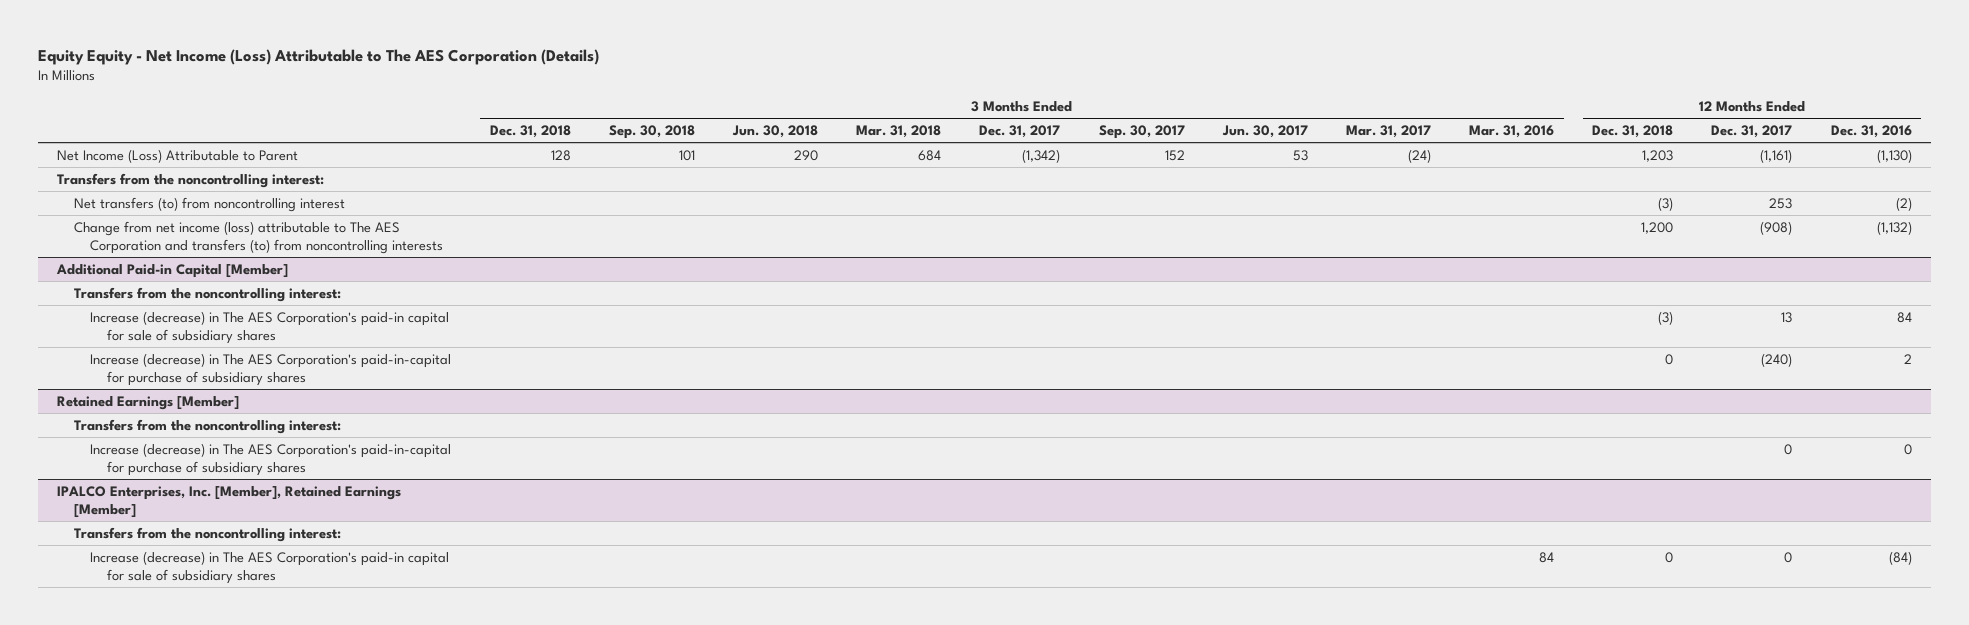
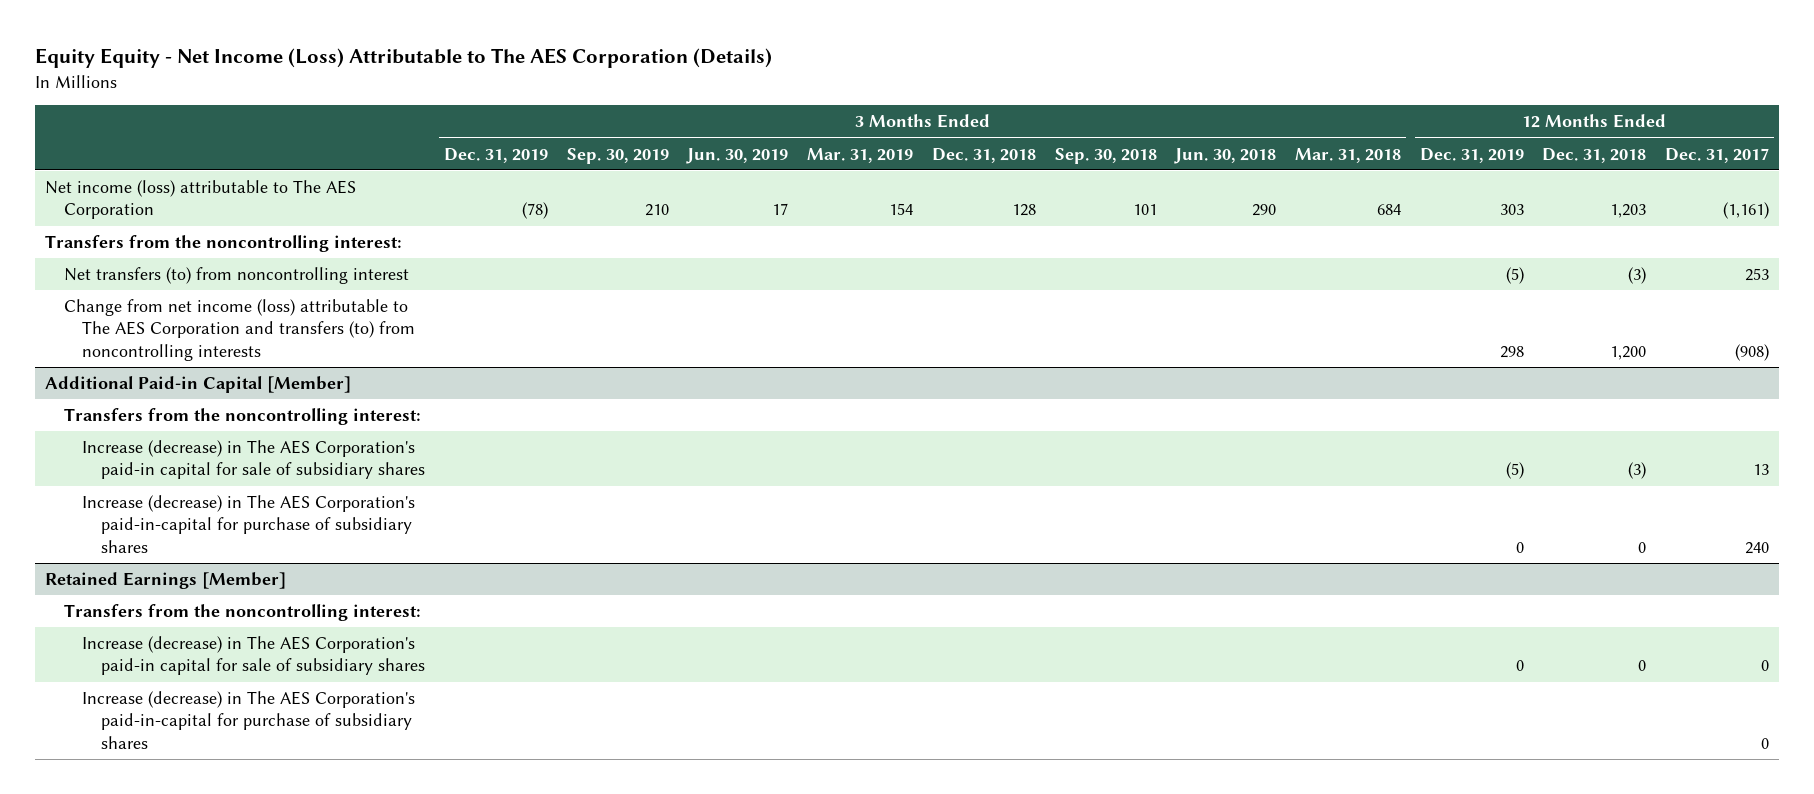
[979,125,1061,139] Dec. 31, 2017 -> none
[1098,125,1185,140] Sep. 30, 2017 -> none
[1221,125,1308,139] Jun. 30, 2017 -> none
[1345,125,1431,139] Mar. 31, 2017 -> none
[1469,125,1555,139] Mar. 31, 2016 -> none
[1830,125,1912,139] Dec. 31, 2016 -> none
none -> [443,147,548,163] Dec. 31, 2019
none -> [566,147,669,164] Sep. 30, 2019
none -> [686,147,789,164] Jun. 30, 2019
none -> [807,147,914,163] Mar. 31, 2019
none -> [1419,147,1524,163] Dec. 31, 2019
[57,148,299,163] Net Income (Loss) Attributable to Parent -> [44,179,356,220] Net income (loss) attributable to The AES Corporation
[1761,352,1793,367] (240) -> [1745,541,1770,554] 240
[57,485,402,519] IPALCO Enterprises, Inc. [Member], Retained Earnings [Member] -> none
[73,526,341,542] Transfers from the noncontrolling interest: -> none
[90,442,452,477] Increase (decrease) in The AES Corporation's paid-in-capital for purchase of subsidiary shares -> [82,690,416,749] Increase (decrease) in The AES Corporation's paid-in-capital for purchase of subsidiary shares

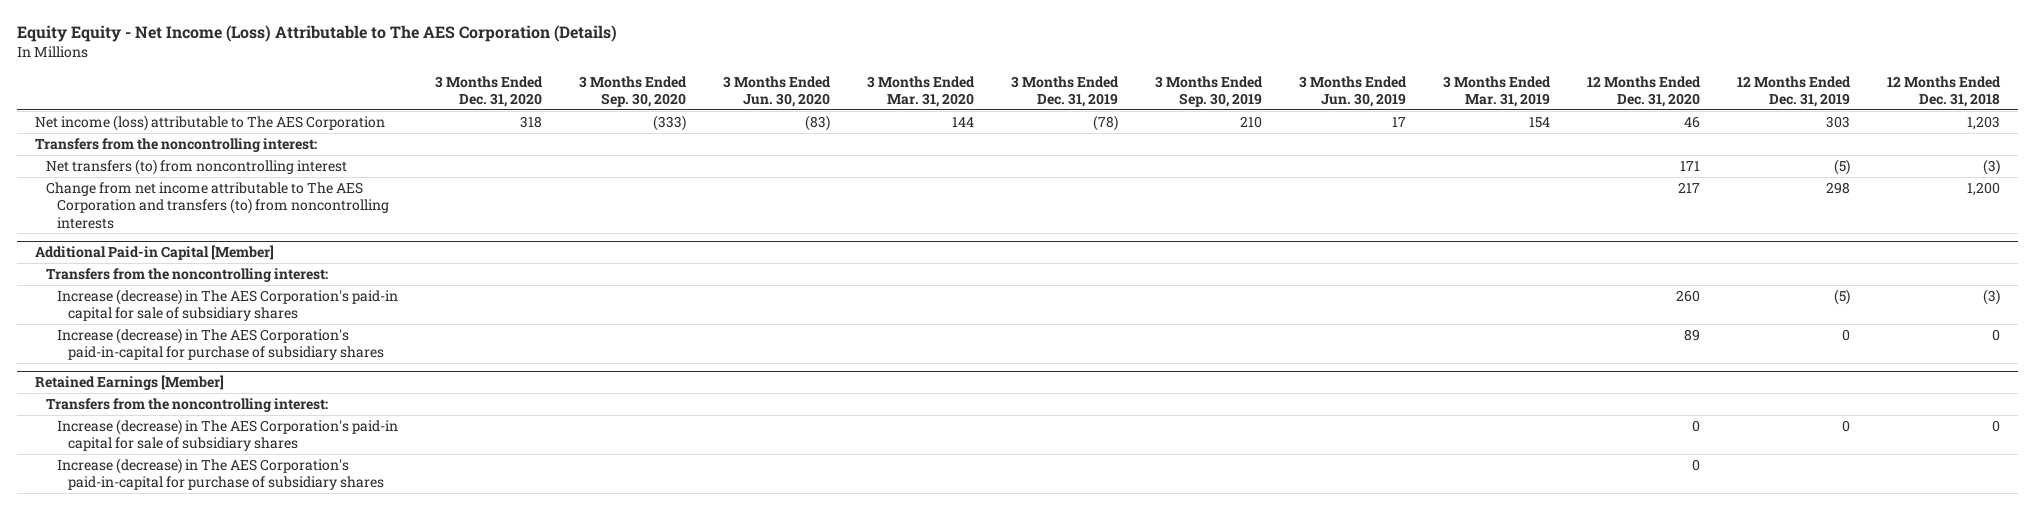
[931,147,1036,163] Dec. 31, 2018 -> none
[1054,147,1157,164] Sep. 30, 2018 -> none
[1174,147,1277,164] Jun. 30, 2018 -> none
[1295,147,1402,163] Mar. 31, 2018 -> none
[1665,147,1770,163] Dec. 31, 2017 -> none
none -> [434,75,543,108] 3 Months Ended Dec. 31, 2020
none -> [578,75,687,108] 3 Months Ended Sep. 30, 2020
none -> [722,75,831,108] 3 Months Ended Jun. 30, 2020
none -> [866,75,975,108] 3 Months Ended Mar. 31, 2020
none -> [1586,75,1701,108] 12 Months Ended Dec. 31, 2020
[63,298,416,361] Change from net income (loss) attributable to The AES Corporation and transfers (to) from noncontrolling interests -> [46,181,389,229] Change from net income attributable to The AES Corporation and transfers (to) from noncontrolling interests

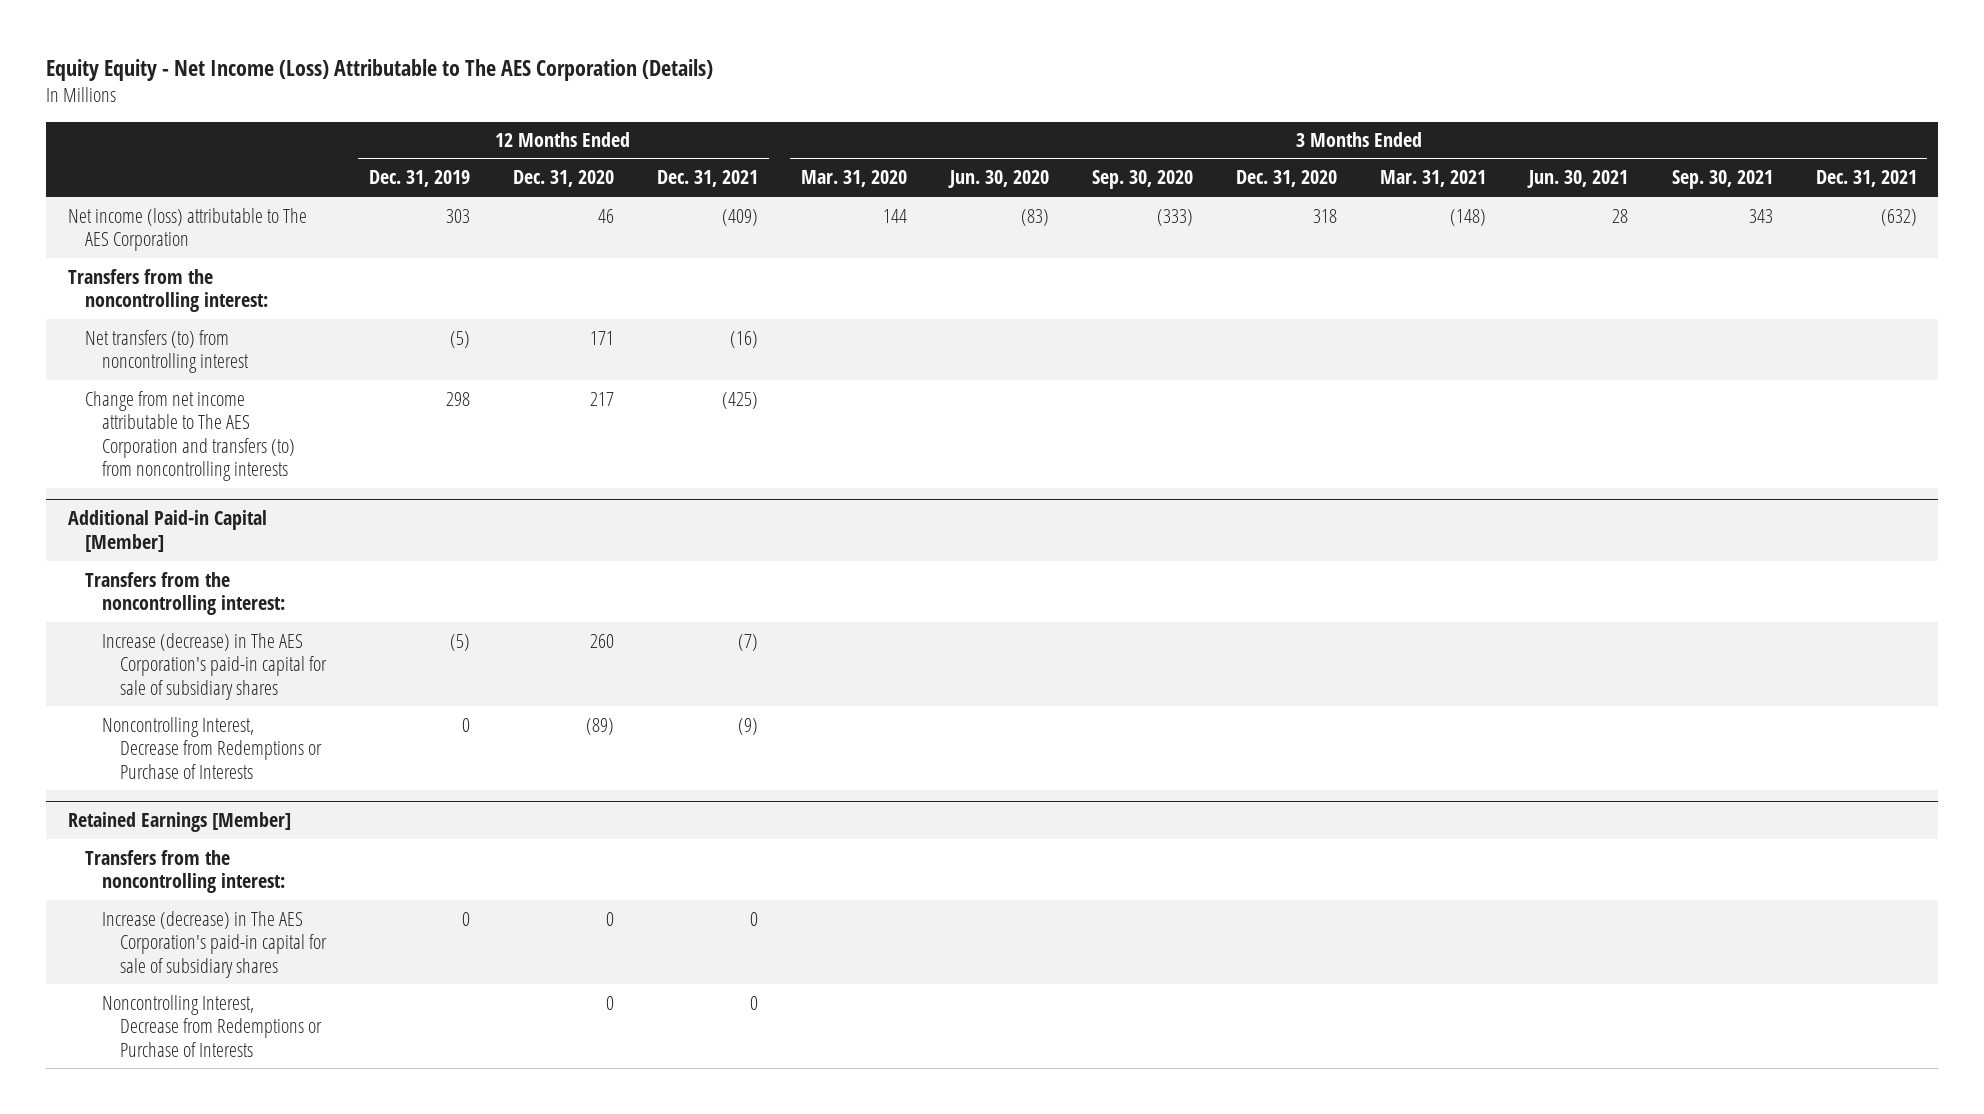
[1010,75,1119,108] 3 Months Ended Dec. 31, 2019 -> none
[1154,75,1263,108] 3 Months Ended Sep. 30, 2019 -> none
[1298,75,1407,108] 3 Months Ended Jun. 30, 2019 -> none
[1442,75,1551,108] 3 Months Ended Mar. 31, 2019 -> none
[1886,75,2001,108] 12 Months Ended Dec. 31, 2018 -> none
none -> [657,170,759,188] Dec. 31, 2021
none -> [1380,170,1487,188] Mar. 31, 2021
none -> [1527,170,1629,189] Jun. 30, 2021
none -> [1671,170,1773,190] Sep. 30, 2021
none -> [1815,170,1917,188] Dec. 31, 2021
[56,327,384,361] Increase (decrease) in The AES Corporation's paid-in-capital for purchase of subsidiary shares -> none
none -> [102,716,322,779] Noncontrolling Interest, Decrease from Redemptions or Purchase of Interests
[56,457,384,491] Increase (decrease) in The AES Corporation's paid-in-capital for purchase of subsidiary shares -> [102,994,322,1057] Noncontrolling Interest, Decrease from Redemptions or Purchase of Interests

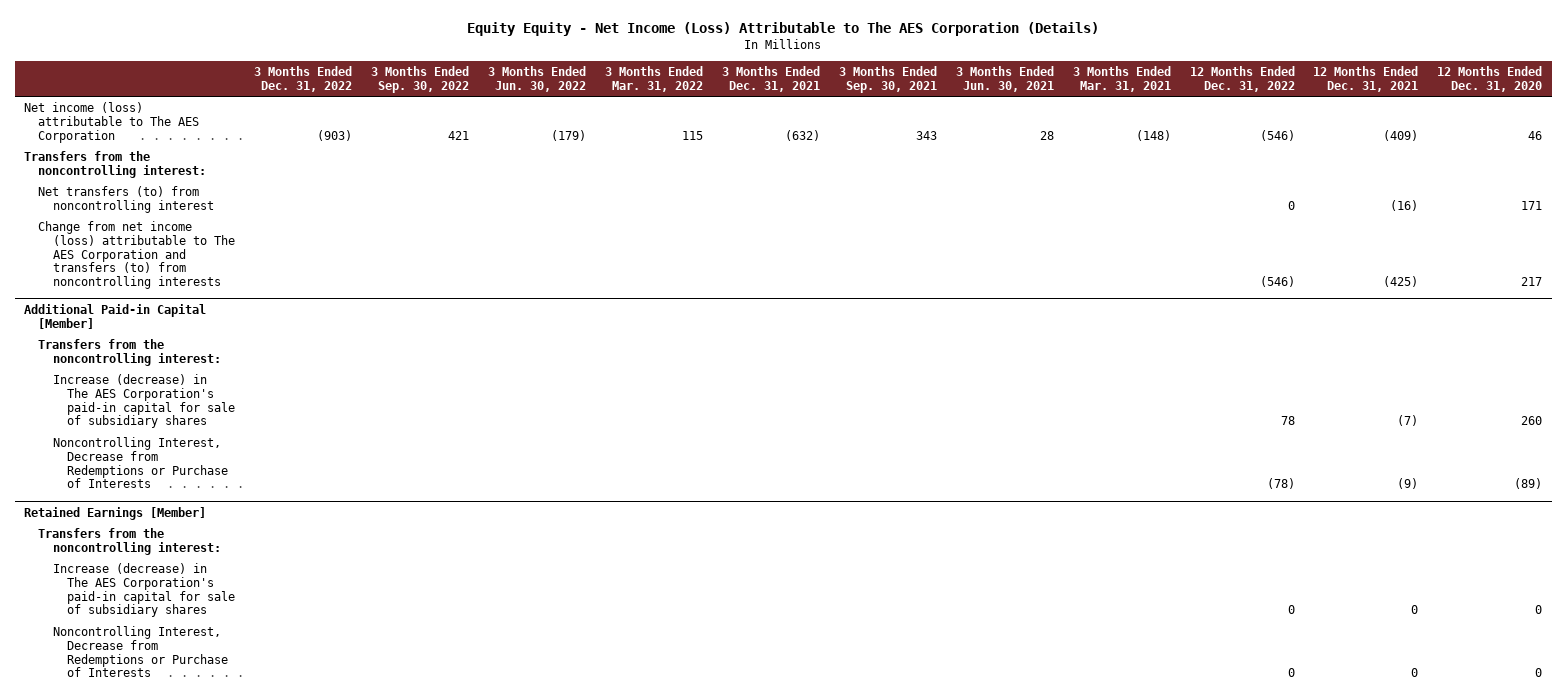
[368,170,470,188] Dec. 31, 2019 -> none
[801,170,908,188] Mar. 31, 2020 -> none
[948,170,1050,189] Jun. 30, 2020 -> none
[1092,170,1194,190] Sep. 30, 2020 -> none
[1236,170,1338,188] Dec. 31, 2020 -> none
none -> [253,66,352,92] 3 Months Ended Dec. 31, 2022
none -> [370,66,469,93] 3 Months Ended Sep. 30, 2022
none -> [487,66,586,92] 3 Months Ended Jun. 30, 2022
none -> [604,66,703,92] 3 Months Ended Mar. 31, 2022
none -> [1189,66,1295,92] 12 Months Ended Dec. 31, 2022
[85,390,296,482] Change from net income attributable to The AES Corporation and transfers (to) from noncontrolling interests -> [38,220,235,290] Change from net income (loss) attributable to The AES Corporation and transfers (to) from noncontrolling interests

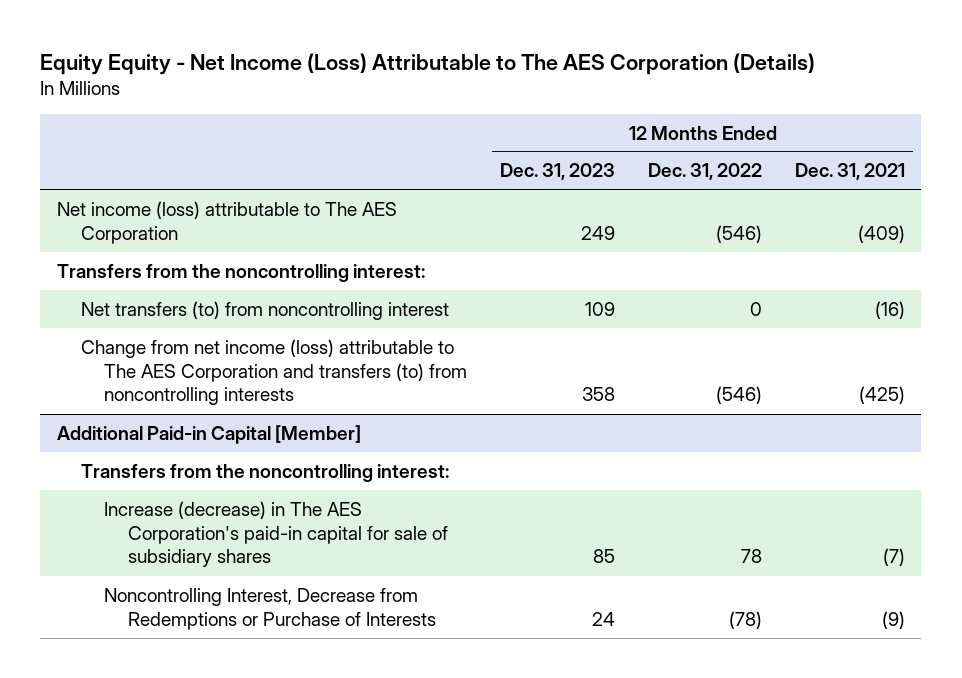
[253,66,352,92] 3 Months Ended Dec. 31, 2022 -> none
[370,66,469,93] 3 Months Ended Sep. 30, 2022 -> none
[487,66,586,92] 3 Months Ended Jun. 30, 2022 -> none
[604,66,703,92] 3 Months Ended Mar. 31, 2022 -> none
[721,66,820,92] 3 Months Ended Dec. 31, 2021 -> none
[838,66,937,93] 3 Months Ended Sep. 30, 2021 -> none
[955,66,1054,92] 3 Months Ended Jun. 30, 2021 -> none
[1072,66,1171,92] 3 Months Ended Mar. 31, 2021 -> none
[1437,66,1543,92] 12 Months Ended Dec. 31, 2020 -> none
none -> [500,163,616,181] Dec. 31, 2023
[24,506,207,520] Retained Earnings [Member] -> none
[38,527,221,555] Transfers from the noncontrolling interest: -> none
[52,562,235,618] Increase (decrease) in The AES Corporation's paid-in capital for sale of subsidiary shares -> none
[52,625,228,678] Noncontrolling Interest, Decrease from Redemptions or Purchase of Interests -> none

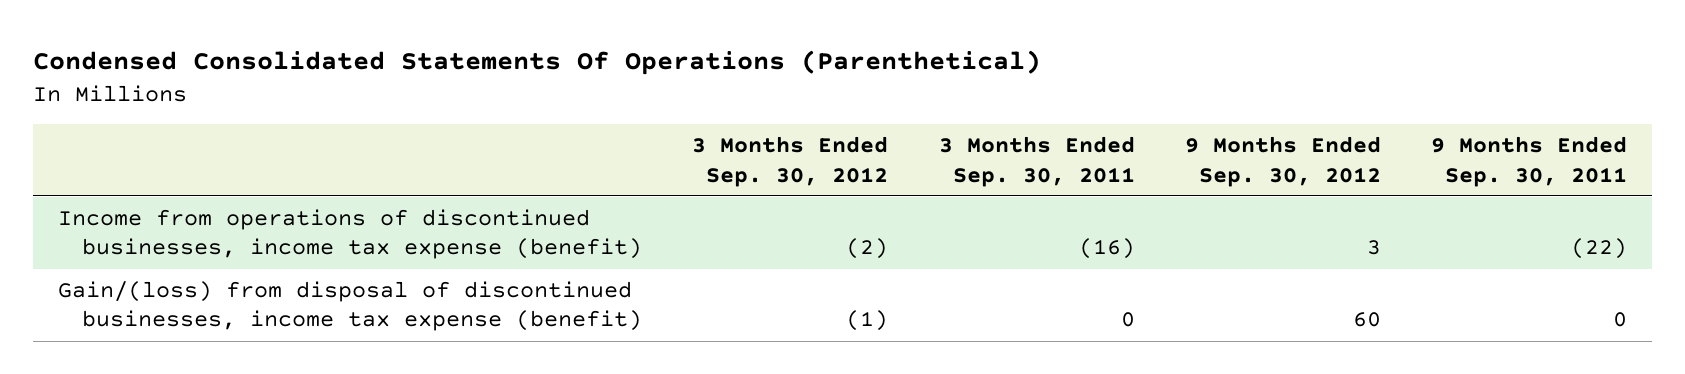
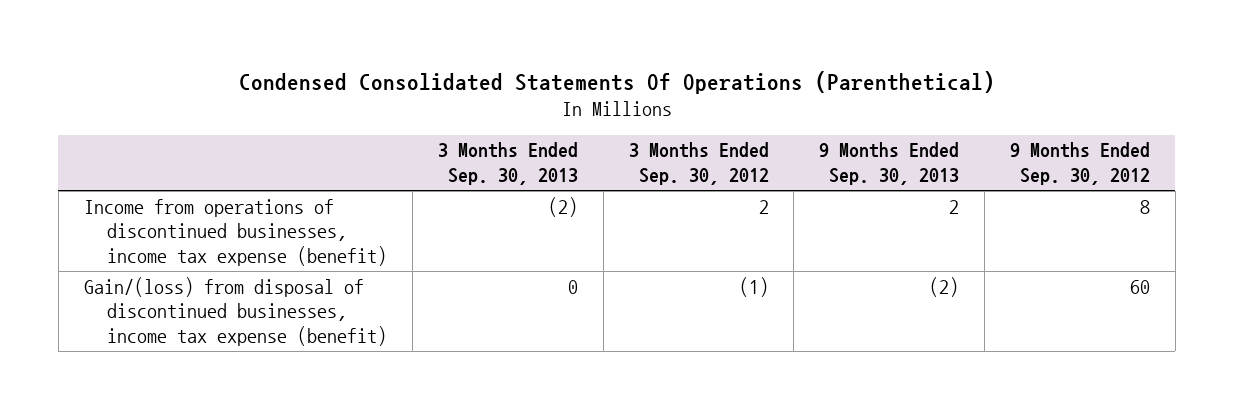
[938,136,1135,187] 3 Months Ended Sep. 30, 2011 -> none
[1431,136,1628,187] 9 Months Ended Sep. 30, 2011 -> none
none -> [437,142,578,186] 3 Months Ended Sep. 30, 2013
none -> [819,142,960,186] 9 Months Ended Sep. 30, 2013
[846,238,889,260] (2) -> [758,199,769,214] 2
[1366,240,1381,256] 3 -> [1140,199,1151,214] 8

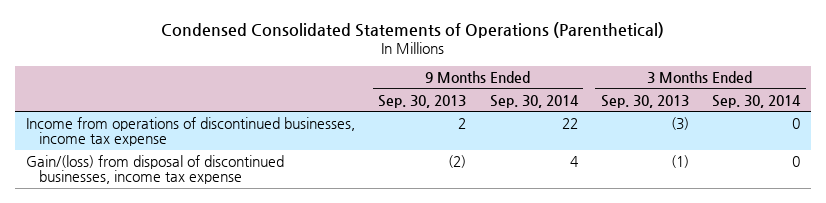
[238,70,995,94] Condensed Consolidated Statements Of Operations (Parenthetical) -> [161,22,665,39] Condensed Consolidated Statements of Operations (Parenthetical)
[628,142,769,186] 3 Months Ended Sep. 30, 2012 -> none
[1010,142,1151,186] 9 Months Ended Sep. 30, 2012 -> none
none -> [489,94,579,108] Sep. 30, 2014
none -> [711,94,801,108] Sep. 30, 2014
[83,198,388,266] Income from operations of discontinued businesses, income tax expense (benefit) -> [26,116,356,147] Income from operations of discontinued businesses, income tax expense
[547,196,578,217] (2) -> [670,116,689,130] (3)
[83,276,388,346] Gain/(loss) from disposal of discontinued businesses, income tax expense (benefit) -> [26,154,285,185] Gain/(loss) from disposal of discontinued businesses, income tax expense
[567,279,578,294] 0 -> [670,154,689,168] (1)

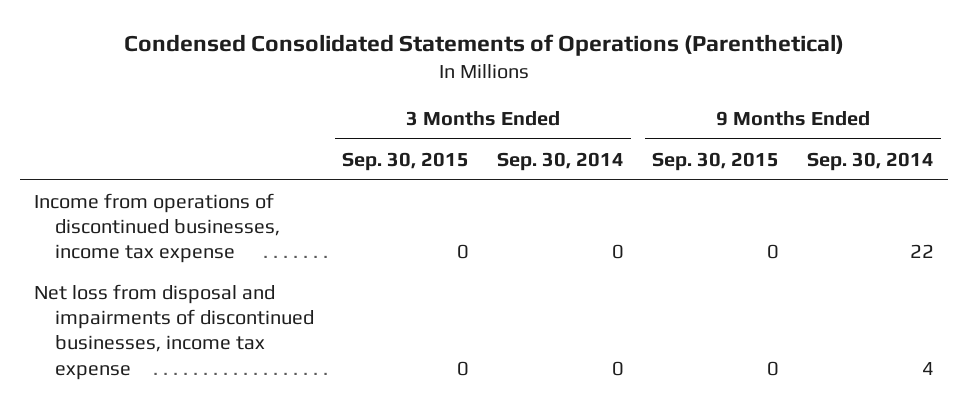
[378,94,467,108] Sep. 30, 2013 -> none
[600,94,689,108] Sep. 30, 2013 -> none
none -> [342,151,470,171] Sep. 30, 2015
none -> [652,151,780,171] Sep. 30, 2015
[26,154,285,185] Gain/(loss) from disposal of discontinued businesses, income tax expense -> [34,283,315,380] Net loss from disposal and impairments of discontinued businesses, income tax expense

